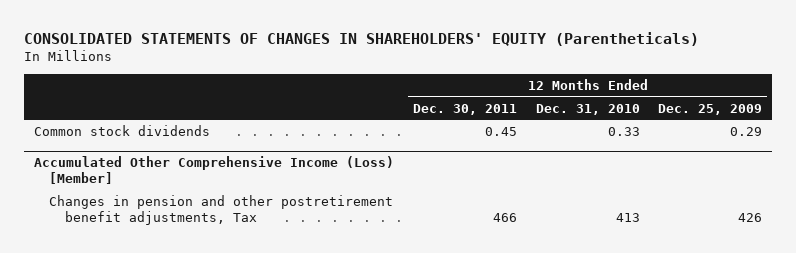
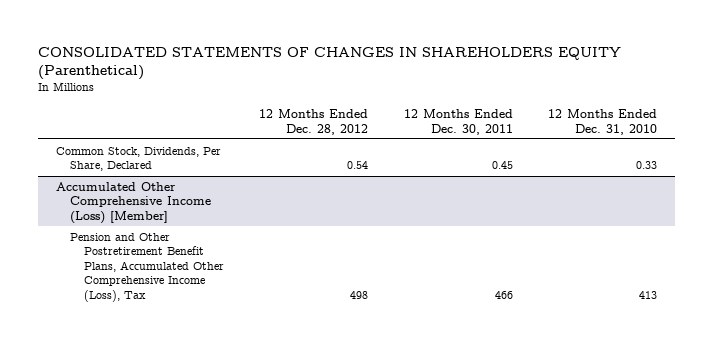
[24,32,700,47] CONSOLIDATED STATEMENTS OF CHANGES IN SHAREHOLDERS' EQUITY (Parentheticals) -> [38,46,622,81] CONSOLIDATED STATEMENTS OF CHANGES IN SHAREHOLDERS EQUITY (Parenthetical)
[658,103,763,115] Dec. 25, 2009 -> none
none -> [259,108,369,135] 12 Months Ended Dec. 28, 2012
[33,124,210,136] Common stock dividends -> [56,146,222,172] Common Stock, Dividends, Per Share, Declared
[49,194,394,226] Changes in pension and other postretirement benefit adjustments, Tax -> [70,232,224,303] Pension and Other Postretirement Benefit Plans, Accumulated Other Comprehensive Income (Loss), Tax

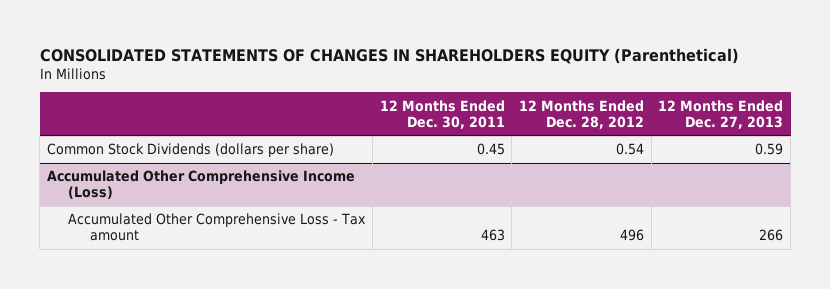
[548,108,658,135] 12 Months Ended Dec. 31, 2010 -> none
none -> [658,99,784,129] 12 Months Ended Dec. 27, 2013
[56,146,222,172] Common Stock, Dividends, Per Share, Declared -> [46,143,334,158] Common Stock Dividends (dollars per share)
[56,181,212,224] Accumulated Other Comprehensive Income (Loss) [Member] -> [46,170,355,200] Accumulated Other Comprehensive Income (Loss)
[70,232,224,303] Pension and Other Postretirement Benefit Plans, Accumulated Other Comprehensive Income (Loss), Tax -> [68,213,367,242] Accumulated Other Comprehensive Loss - Tax amount
[350,291,369,300] 498 -> [620,229,645,242] 496
[494,291,513,300] 466 -> [480,229,505,242] 463

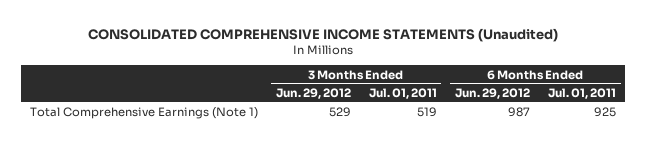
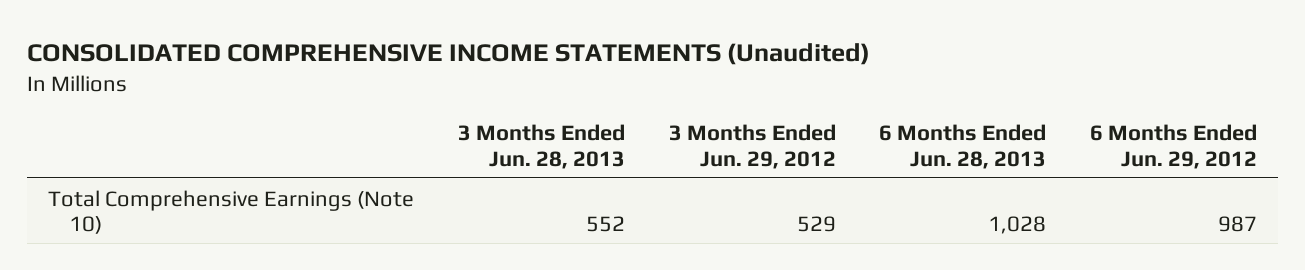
[368,87,437,99] Jul. 01, 2011 -> none
[548,87,617,99] Jul. 01, 2011 -> none
none -> [457,123,625,169] 3 Months Ended Jun. 28, 2013
none -> [879,123,1047,169] 6 Months Ended Jun. 28, 2013
[29,107,258,120] Total Comprehensive Earnings (Note 1) -> [48,189,415,235] Total Comprehensive Earnings (Note 10)

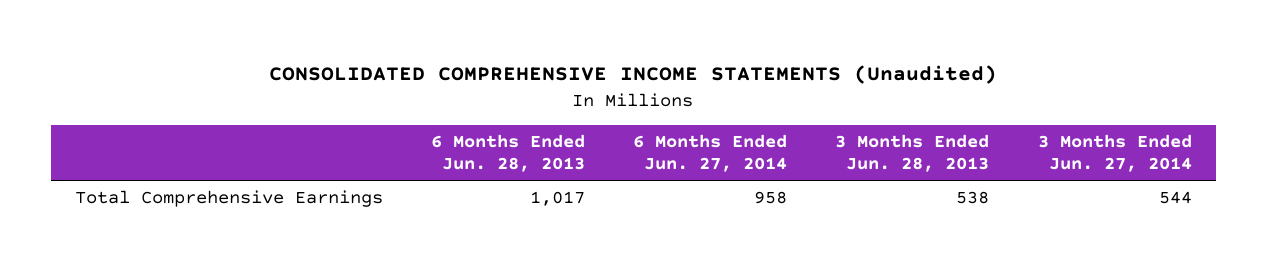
[668,123,836,169] 3 Months Ended Jun. 29, 2012 -> none
[1089,123,1257,169] 6 Months Ended Jun. 29, 2012 -> none
none -> [633,133,788,173] 6 Months Ended Jun. 27, 2014
none -> [1037,133,1192,173] 3 Months Ended Jun. 27, 2014
[48,189,415,235] Total Comprehensive Earnings (Note 10) -> [75,189,384,207] Total Comprehensive Earnings
[585,216,625,233] 552 -> [956,190,990,204] 538
[988,216,1047,235] 1,028 -> [530,190,586,206] 1,017

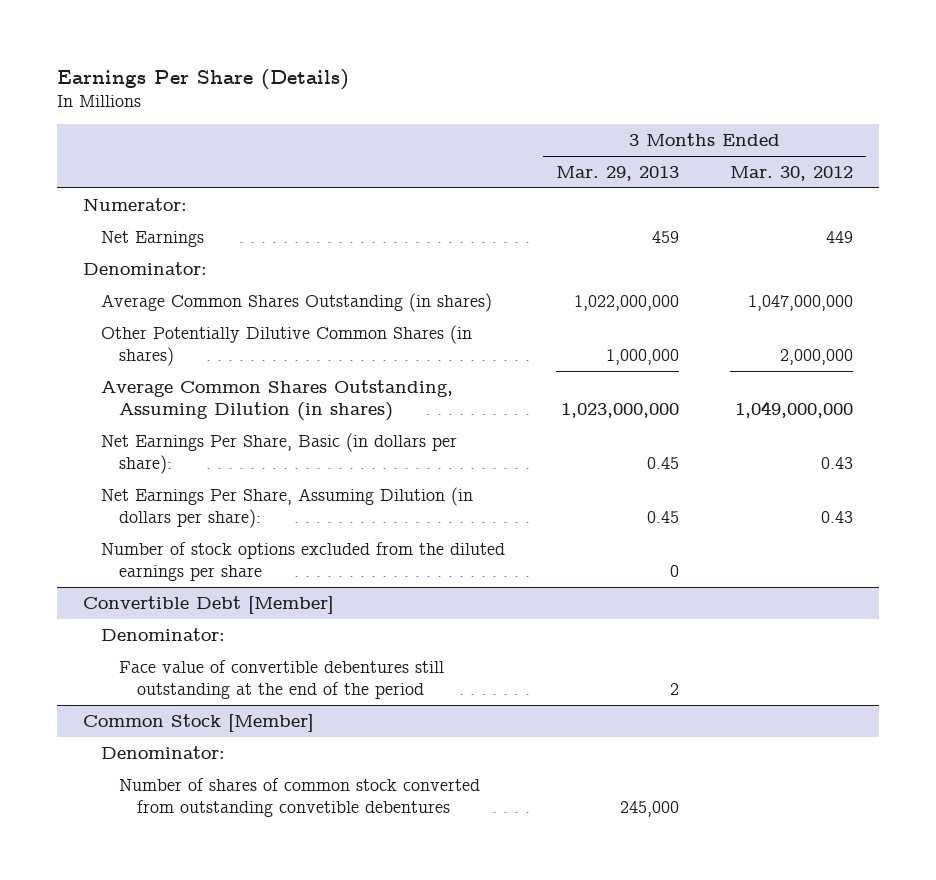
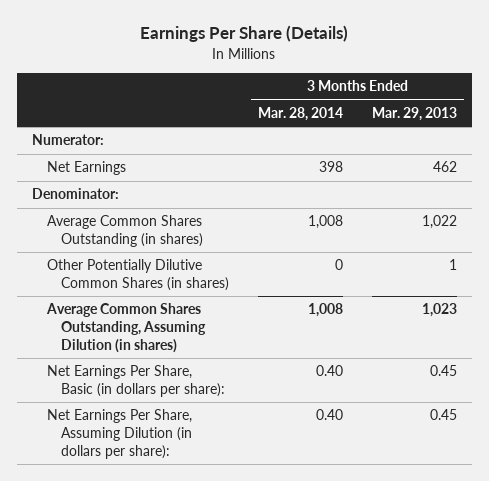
[730,165,854,181] Mar. 30, 2012 -> none
none -> [258,106,344,121] Mar. 28, 2014
[651,230,679,243] 459 -> [433,161,458,173] 462
[573,294,679,311] 1,022,000,000 -> [422,215,458,230] 1,022
[605,348,679,365] 1,000,000 -> [449,259,458,271] 1
[560,402,679,418] 1,023,000,000 -> [422,303,458,318] 1,023
[100,541,505,581] Number of stock options excluded from the diluted earnings per share -> none
[82,595,334,614] Convertible Debt [Member] -> none
[100,627,225,641] Denominator: -> none
[118,659,444,699] Face value of convertible debentures still outstanding at the end of the period -> none
[82,713,314,732] Common Stock [Member] -> none
[100,745,225,759] Denominator: -> none
[118,777,480,817] Number of shares of common stock converted from outstanding convetible debentures -> none

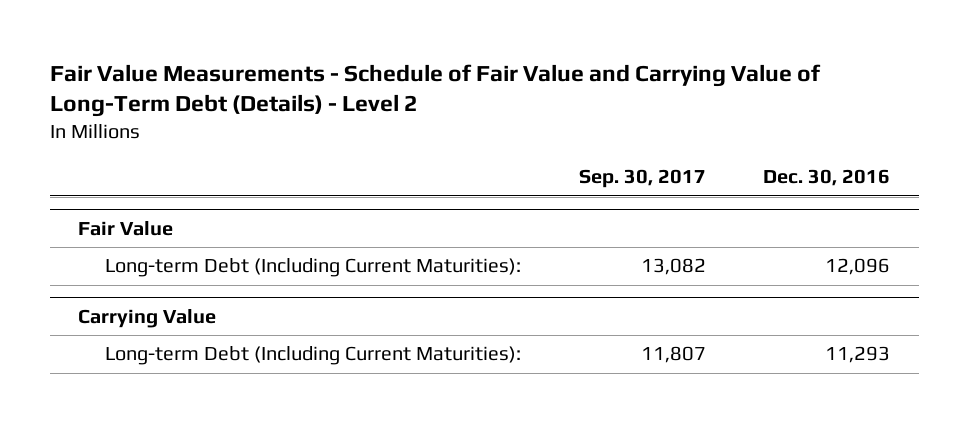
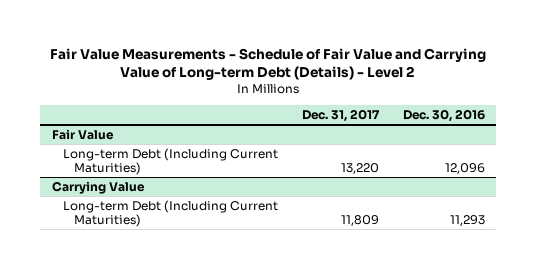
[49,63,821,118] Fair Value Measurements - Schedule of Fair Value and Carrying Value of Long-Term Debt (Details) - Level 2 -> [50,47,487,81] Fair Value Measurements - Schedule of Fair Value and Carrying Value of Long-term Debt (Details) - Level 2
[578,169,706,189] Sep. 30, 2017 -> none
none -> [301,109,380,123] Dec. 31, 2017
[105,258,522,278] Long-term Debt (Including Current Maturities): -> [63,147,279,175] Long-term Debt (Including Current Maturities)
[105,346,522,366] Long-term Debt (Including Current Maturities): -> [63,199,279,227] Long-term Debt (Including Current Maturities)

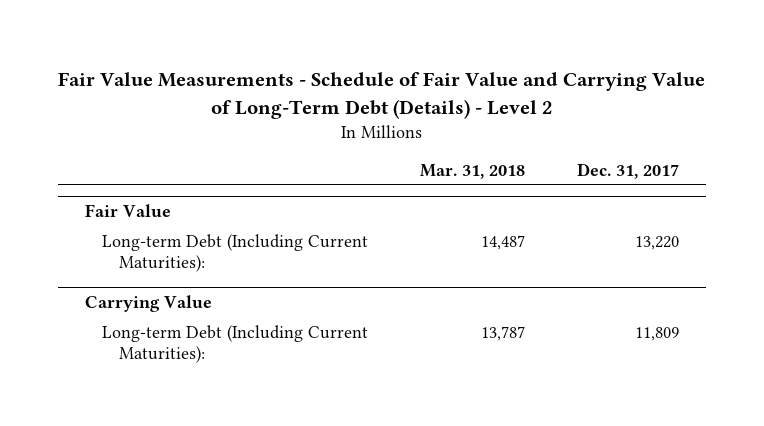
[50,47,487,81] Fair Value Measurements - Schedule of Fair Value and Carrying Value of Long-term Debt (Details) - Level 2 -> [58,71,706,119] Fair Value Measurements - Schedule of Fair Value and Carrying Value of Long-Term Debt (Details) - Level 2
[402,109,485,123] Dec. 30, 2016 -> none
none -> [420,163,526,179] Mar. 31, 2018
[63,147,279,175] Long-term Debt (Including Current Maturities) -> [101,233,368,272] Long-term Debt (Including Current Maturities):
[63,199,279,227] Long-term Debt (Including Current Maturities) -> [101,324,368,363] Long-term Debt (Including Current Maturities):

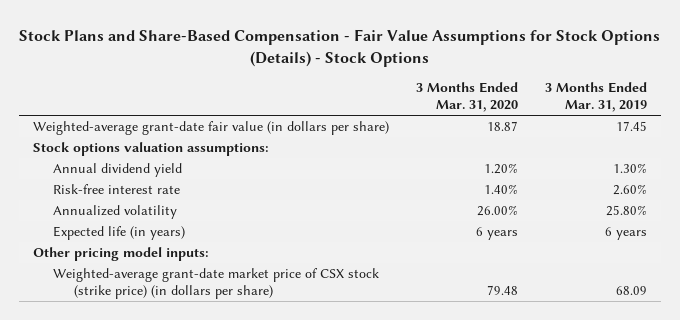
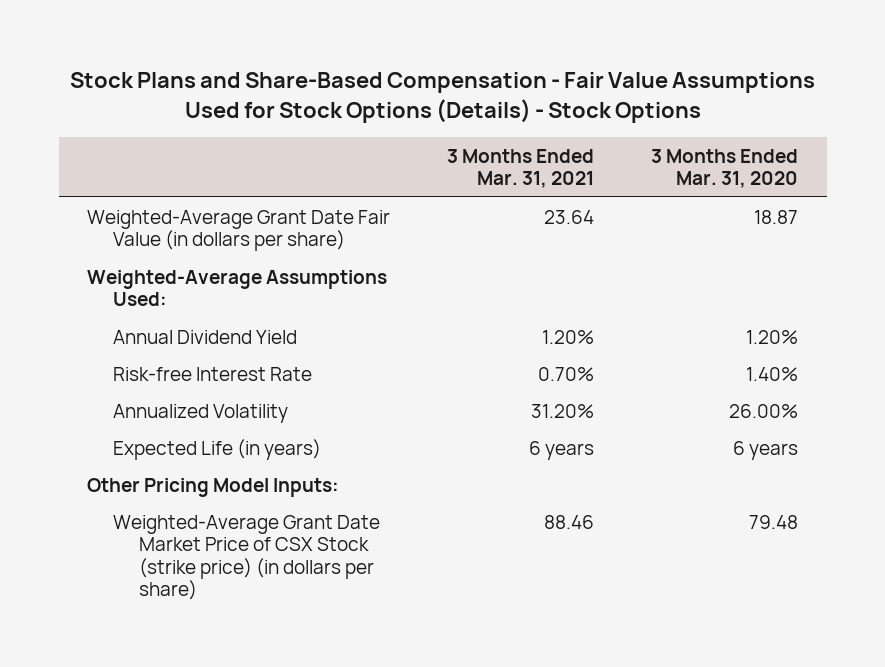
[19,29,661,67] Stock Plans and Share-Based Compensation - Fair Value Assumptions for Stock Options (Details) - Stock Options -> [69,72,815,123] Stock Plans and Share-Based Compensation - Fair Value Assumptions Used for Stock Options (Details) - Stock Options
[545,82,648,112] 3 Months Ended Mar. 31, 2019 -> none
none -> [447,148,595,189] 3 Months Ended Mar. 31, 2021
[32,121,389,136] Weighted-average grant-date fair value (in dollars per share) -> [87,209,391,252] Weighted-Average Grant Date Fair Value (in dollars per share)
[32,142,269,157] Stock options valuation assumptions: -> [87,269,388,307] Weighted-Average Assumptions Used:
[53,163,183,178] Annual dividend yield -> [113,329,298,344] Annual Dividend Yield
[53,184,181,195] Risk-free interest rate -> [113,366,313,381] Risk-free Interest Rate
[53,205,178,220] Annualized volatility -> [113,403,289,423] Annualized Volatility
[53,226,186,241] Expected life (in years) -> [113,438,322,460] Expected Life (in years)
[32,247,209,262] Other pricing model inputs: -> [87,477,340,497] Other Pricing Model Inputs:
[53,268,380,299] Weighted-average grant-date market price of CSX stock (strike price) (in dollars per share) -> [113,514,381,601] Weighted-Average Grant Date Market Price of CSX Stock (strike price) (in dollars per share)

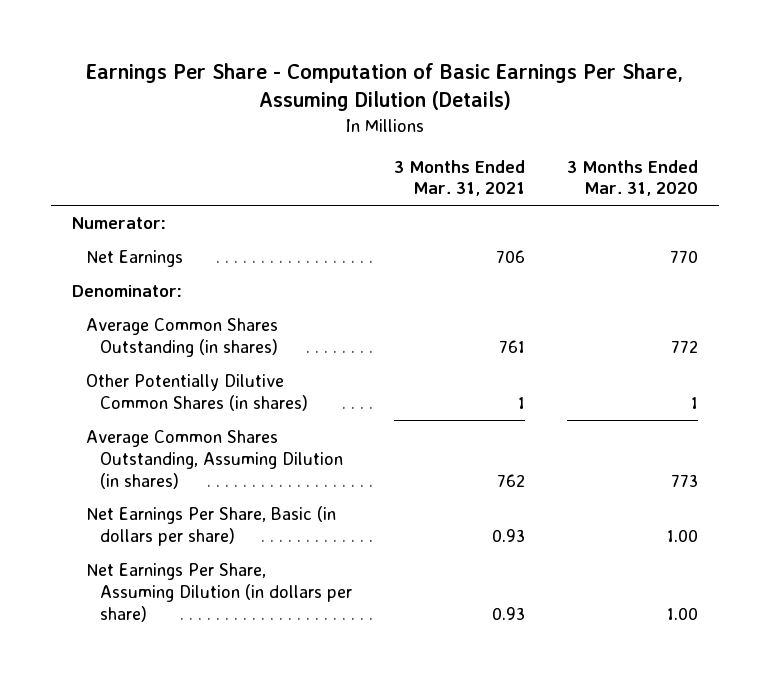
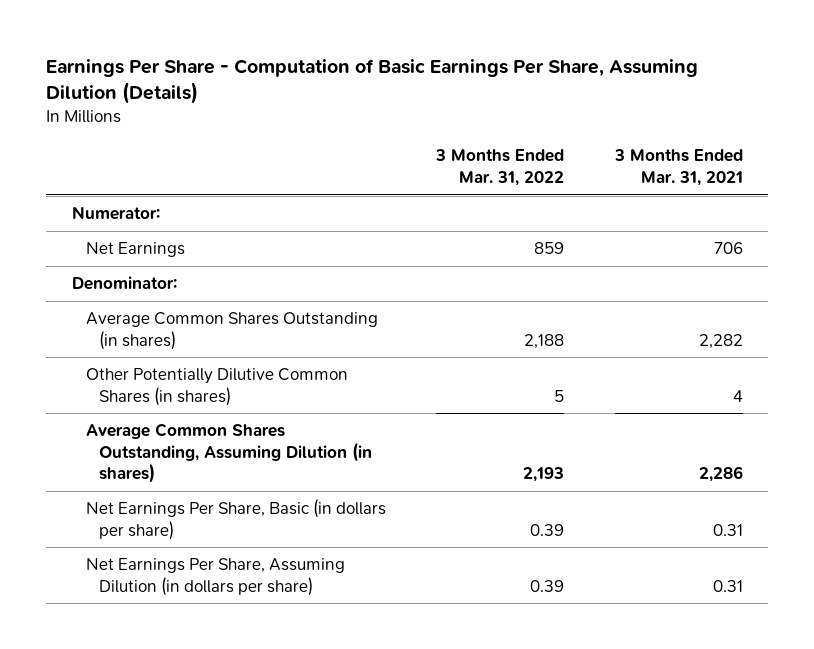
[567,159,699,197] 3 Months Ended Mar. 31, 2020 -> none
none -> [435,149,565,187] 3 Months Ended Mar. 31, 2022
[499,339,526,353] 761 -> [698,333,743,349] 2,282
[518,396,526,409] 1 -> [732,389,743,402] 4
[497,473,526,487] 762 -> [698,466,743,483] 2,286
[492,528,526,542] 0.93 -> [712,523,743,536] 0.31
[492,606,526,620] 0.93 -> [712,579,743,592] 0.31

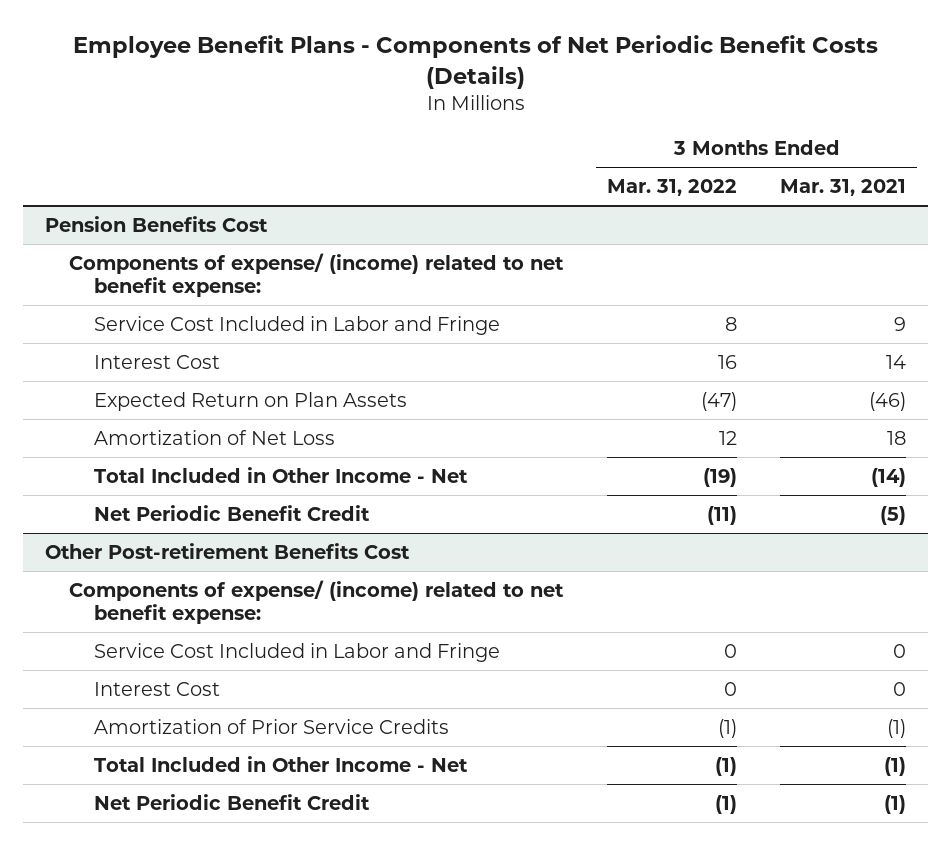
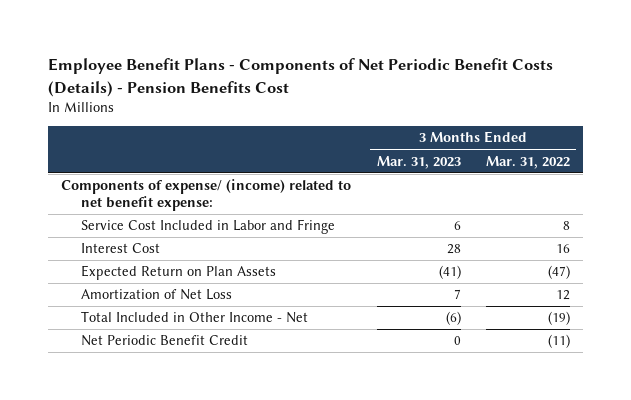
[72,35,878,89] Employee Benefit Plans - Components of Net Periodic Benefit Costs (Details) -> [48,58,554,97] Employee Benefit Plans - Components of Net Periodic Benefit Costs (Details) - Pension Benefits Cost
[780,179,907,197] Mar. 31, 2021 -> none
none -> [376,155,461,169] Mar. 31, 2023
[44,215,268,232] Pension Benefits Cost -> none
[44,542,410,559] Other Post-retirement Benefits Cost -> none
[69,579,565,625] Components of expense/ (income) related to net benefit expense: -> none
[94,642,501,662] Service Cost Included in Labor and Fringe -> none
[94,681,221,696] Interest Cost -> none
[94,718,450,734] Amortization of Prior Service Credits -> none
[94,755,469,772] Total Included in Other Income - Net -> none
[94,793,371,810] Net Periodic Benefit Credit -> none

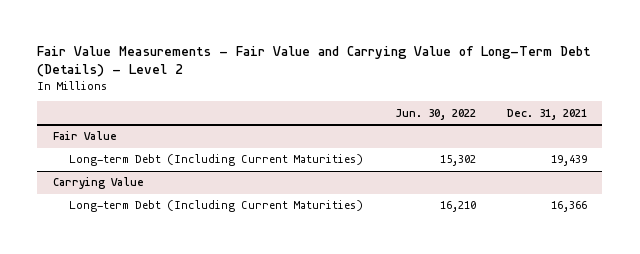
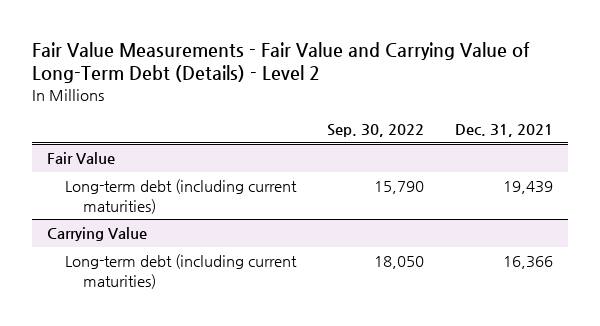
[394,108,476,120] Jun. 30, 2022 -> none
none -> [326,124,424,138] Sep. 30, 2022
[69,154,364,167] Long-term Debt (Including Current Maturities) -> [65,179,298,214] Long-term debt (including current maturities)
[69,200,364,213] Long-term Debt (Including Current Maturities) -> [65,254,298,289] Long-term debt (including current maturities)

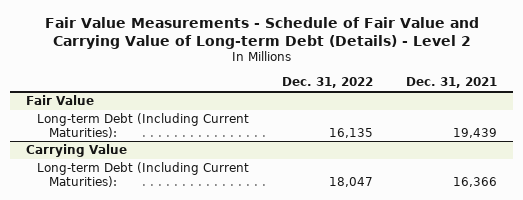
[32,41,531,84] Fair Value Measurements - Fair Value and Carrying Value of Long-Term Debt (Details) - Level 2 -> [44,16,479,49] Fair Value Measurements - Schedule of Fair Value and Carrying Value of Long-term Debt (Details) - Level 2
[326,124,424,138] Sep. 30, 2022 -> none
none -> [282,77,374,89] Dec. 31, 2022
[65,179,298,214] Long-term debt (including current maturities) -> [37,113,250,138] Long-term Debt (Including Current Maturities):
[65,254,298,289] Long-term debt (including current maturities) -> [37,162,250,187] Long-term Debt (Including Current Maturities):

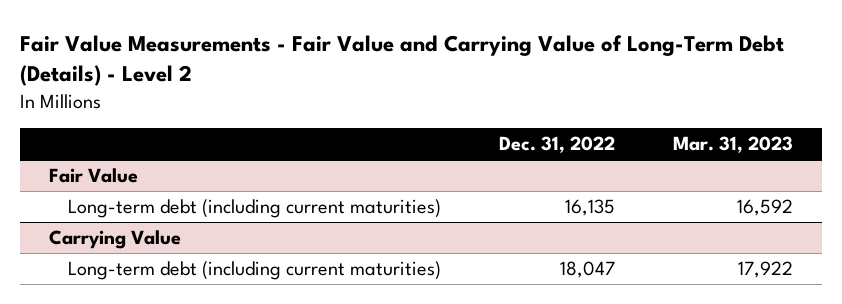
[44,16,479,49] Fair Value Measurements - Schedule of Fair Value and Carrying Value of Long-term Debt (Details) - Level 2 -> [19,34,784,87] Fair Value Measurements - Fair Value and Carrying Value of Long-Term Debt (Details) - Level 2
[406,77,498,89] Dec. 31, 2021 -> none
none -> [673,135,794,153] Mar. 31, 2023
[37,113,250,138] Long-term Debt (Including Current Maturities): -> [68,199,442,219] Long-term debt (including current maturities)
[37,162,250,187] Long-term Debt (Including Current Maturities): -> [68,261,442,281] Long-term debt (including current maturities)

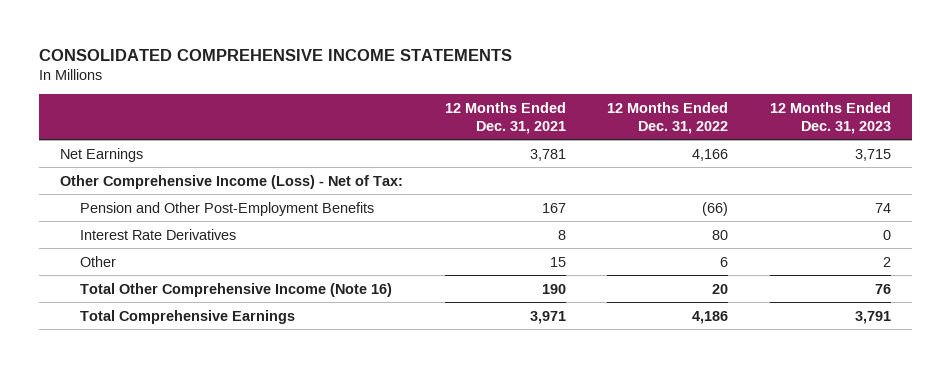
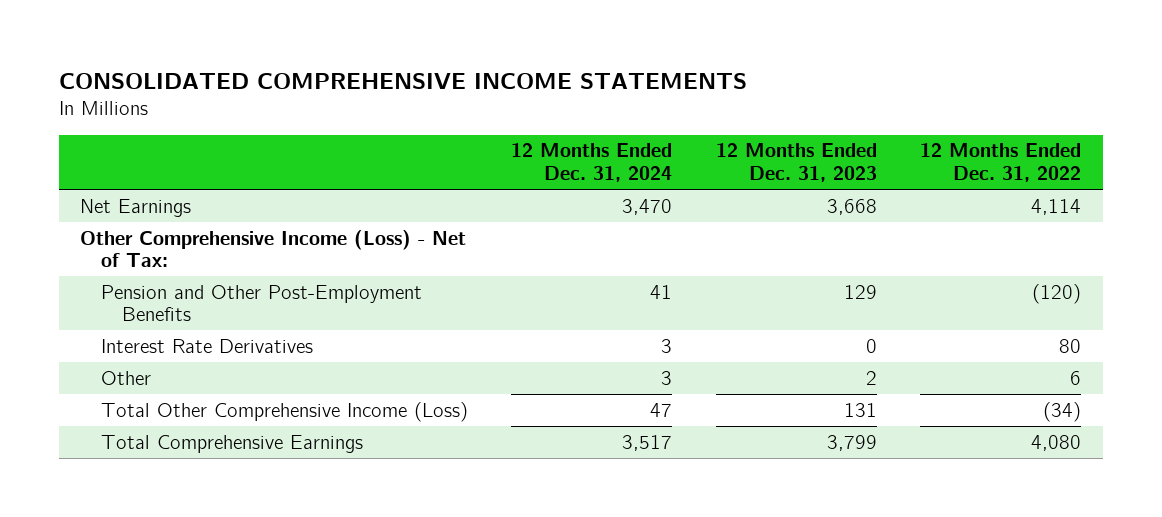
[444,101,566,134] 12 Months Ended Dec. 31, 2021 -> none
none -> [511,143,673,182] 12 Months Ended Dec. 31, 2024
[692,148,729,161] 4,166 -> [1031,198,1082,215] 4,114
[855,148,892,161] 3,715 -> [826,198,877,215] 3,668
[702,201,729,216] (66) -> [1032,283,1082,304] (120)
[875,202,892,213] 74 -> [843,284,877,299] 129
[80,282,393,297] Total Other Comprehensive Income (Note 16) -> [100,401,468,422] Total Other Comprehensive Income (Loss)
[712,283,729,294] 20 -> [1043,401,1082,422] (34)
[875,283,892,294] 76 -> [843,402,877,417] 131
[692,310,729,324] 4,186 -> [1031,434,1082,451] 4,080
[855,310,892,324] 3,791 -> [826,434,877,451] 3,799

